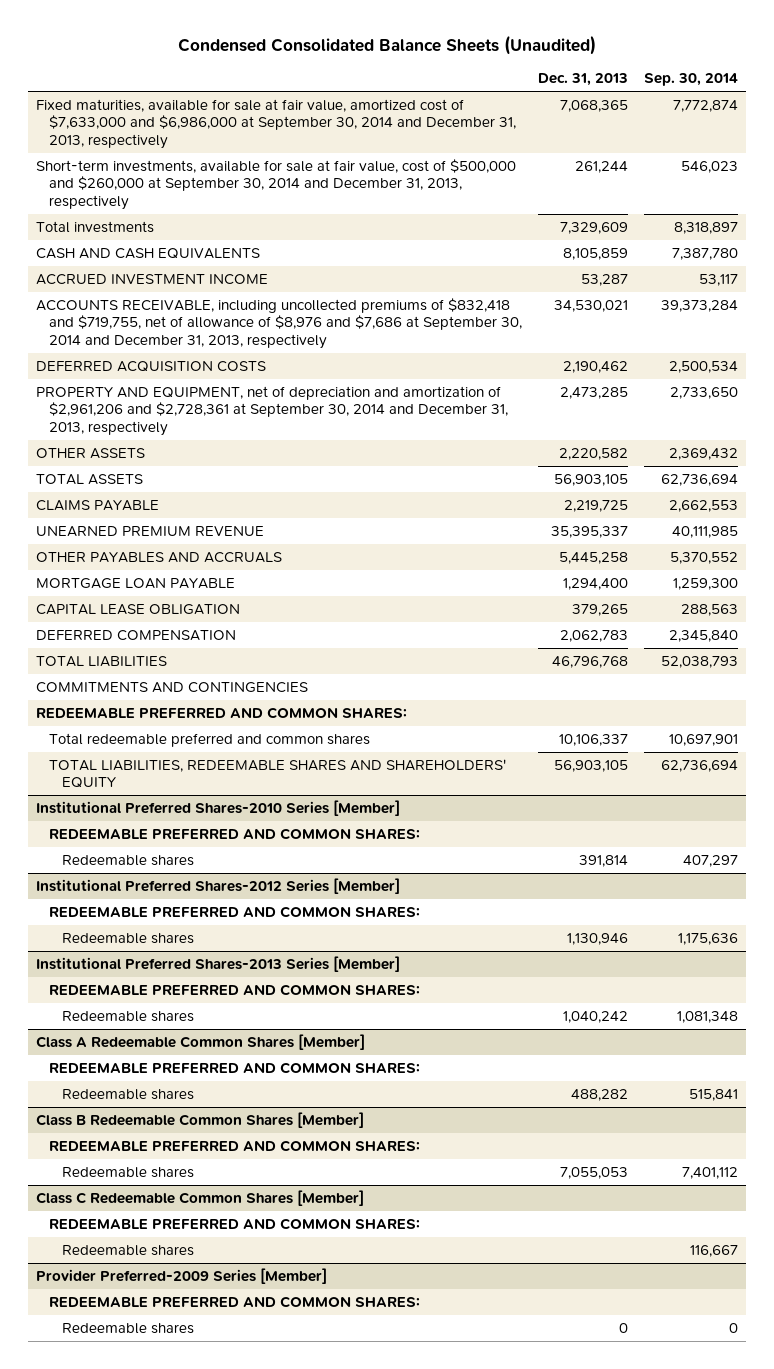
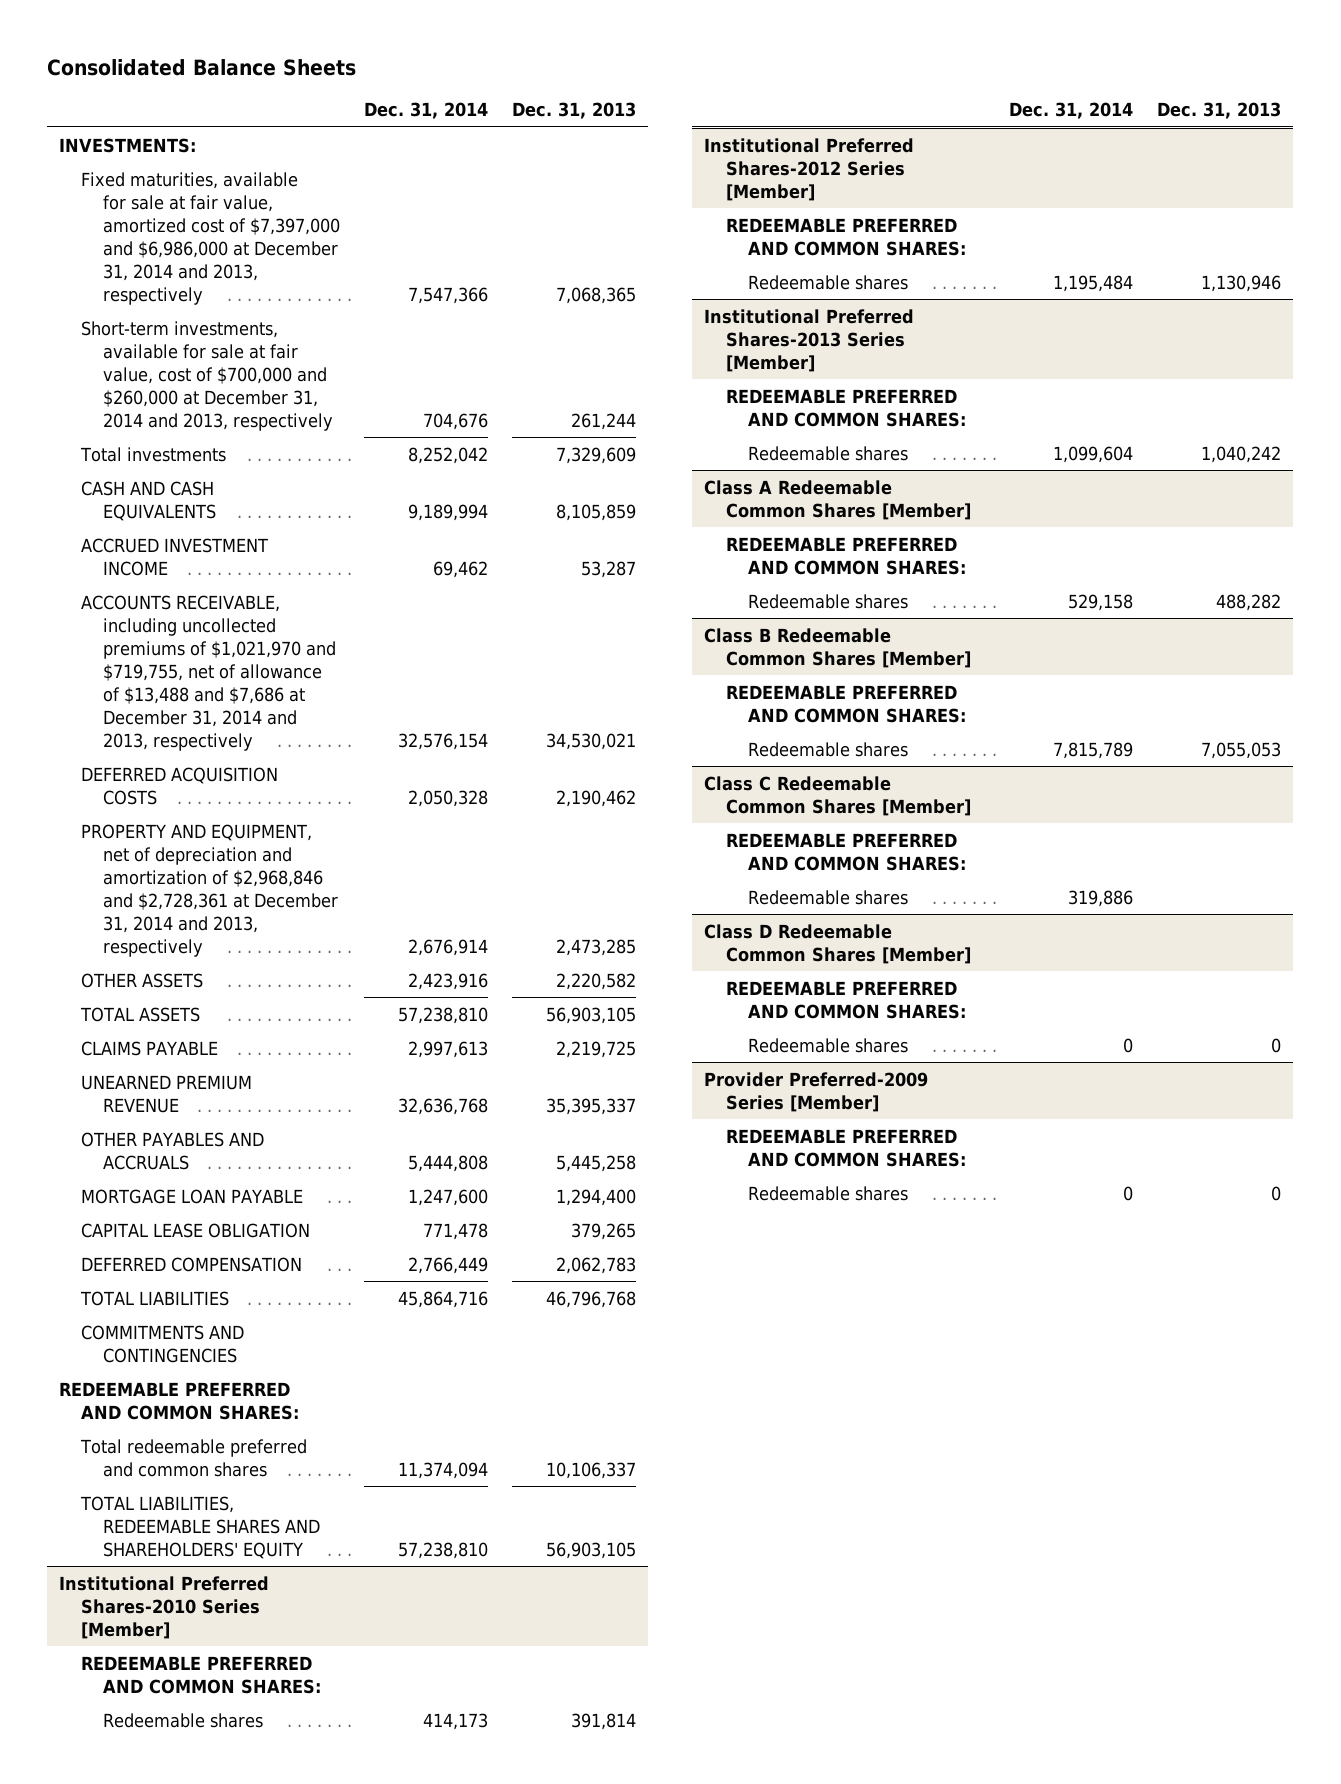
[177,34,596,55] Condensed Consolidated Balance Sheets (Unaudited) -> [47,58,357,76] Consolidated Balance Sheets
[643,73,738,87] Sep. 30, 2014 -> none
none -> [364,102,489,120] Dec. 31, 2014
none -> [59,137,197,153] INVESTMENTS:
[35,98,516,149] Fixed maturities, available for sale at fair value, amortized cost of $7,633,000 and $6,986,000 at September 30, 2014 and December 31, 2013, respectively -> [81,171,341,305] Fixed maturities, available for sale at fair value, amortized cost of $7,397,000 and $6,986,000 at December 31, 2014 and 2013, respectively
[35,158,516,210] Short-term investments, available for sale at fair value, cost of $500,000 and $260,000 at September 30, 2014 and December 31, 2013, respectively -> [81,320,334,431] Short-term investments, available for sale at fair value, cost of $700,000 and $260,000 at December 31, 2014 and 2013, respectively
[35,297,522,349] ACCOUNTS RECEIVABLE, including uncollected premiums of $832,418 and $719,755, net of allowance of $8,976 and $7,686 at September 30, 2014 and December 31, 2013, respectively -> [81,594,337,751] ACCOUNTS RECEIVABLE, including uncollected premiums of $1,021,970 and $719,755, net of allowance of $13,488 and $7,686 at December 31, 2014 and 2013, respectively
[35,385,508,436] PROPERTY AND EQUIPMENT, net of depreciation and amortization of $2,961,206 and $2,728,361 at September 30, 2014 and December 31, 2013, respectively -> [81,823,339,957] PROPERTY AND EQUIPMENT, net of depreciation and amortization of $2,968,846 and $2,728,361 at December 31, 2014 and 2013, respectively
none -> [704,923,972,964] Class D Redeemable Common Shares [Member]
none -> [726,980,967,1019] REDEEMABLE PREFERRED AND COMMON SHARES:
none -> [748,1037,909,1053] Redeemable shares

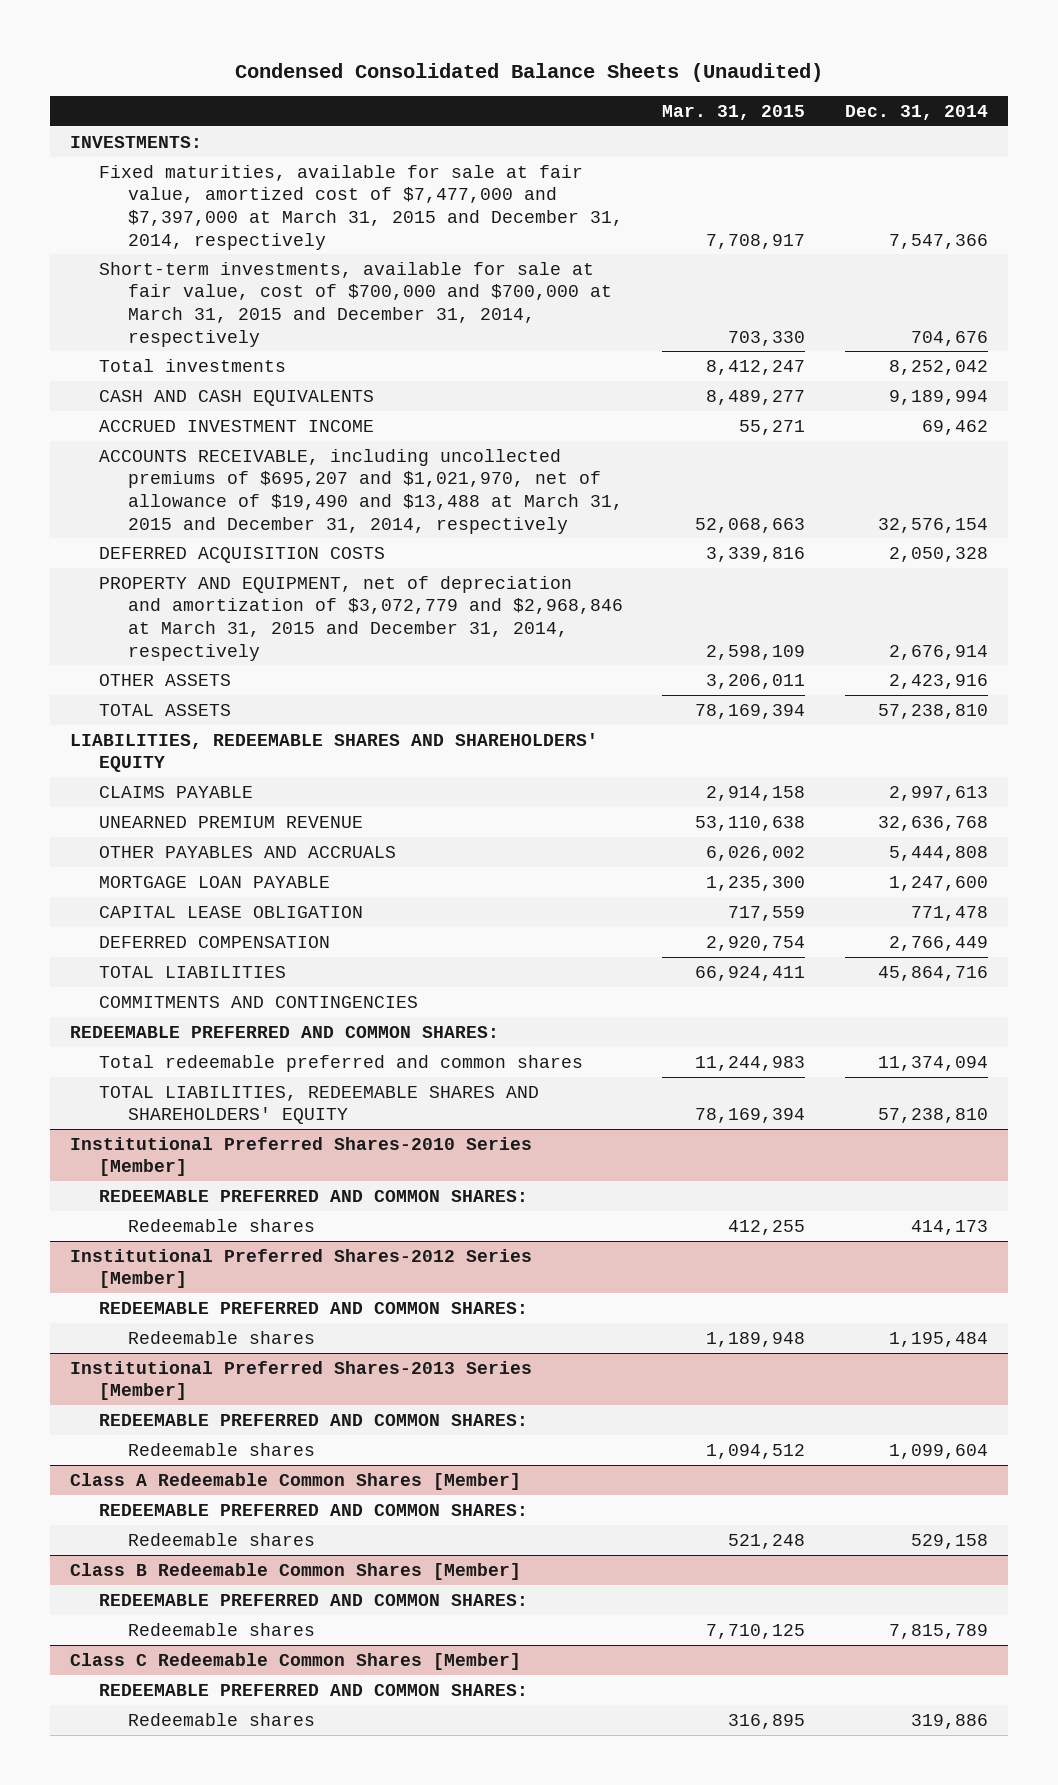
[47,58,357,76] Consolidated Balance Sheets -> [235,63,824,83] Condensed Consolidated Balance Sheets (Unaudited)
[512,102,637,120] Dec. 31, 2013 -> none
none -> [662,104,806,120] Mar. 31, 2015
[81,171,341,305] Fixed maturities, available for sale at fair value, amortized cost of $7,397,000 and $6,986,000 at December 31, 2014 and 2013, respectively -> [98,164,623,250] Fixed maturities, available for sale at fair value, amortized cost of $7,477,000 and $7,397,000 at March 31, 2015 and December 31, 2014, respectively
[81,320,334,431] Short-term investments, available for sale at fair value, cost of $700,000 and $260,000 at December 31, 2014 and 2013, respectively -> [98,261,612,347] Short-term investments, available for sale at fair value, cost of $700,000 and $700,000 at March 31, 2015 and December 31, 2014, respectively
[81,594,337,751] ACCOUNTS RECEIVABLE, including uncollected premiums of $1,021,970 and $719,755, net of allowance of $13,488 and $7,686 at December 31, 2014 and 2013, respectively -> [98,448,623,534] ACCOUNTS RECEIVABLE, including uncollected premiums of $695,207 and $1,021,970, net of allowance of $19,490 and $13,488 at March 31, 2015 and December 31, 2014, respectively
[81,823,339,957] PROPERTY AND EQUIPMENT, net of depreciation and amortization of $2,968,846 and $2,728,361 at December 31, 2014 and 2013, respectively -> [98,575,623,661] PROPERTY AND EQUIPMENT, net of depreciation and amortization of $3,072,779 and $2,968,846 at March 31, 2015 and December 31, 2014, respectively
none -> [70,732,599,773] LIABILITIES, REDEEMABLE SHARES AND SHAREHOLDERS' EQUITY
[704,923,972,964] Class D Redeemable Common Shares [Member] -> none
[726,980,967,1019] REDEEMABLE PREFERRED AND COMMON SHARES: -> none
[748,1037,909,1053] Redeemable shares -> none
[704,1071,929,1112] Provider Preferred-2009 Series [Member] -> none
[726,1128,967,1167] REDEEMABLE PREFERRED AND COMMON SHARES: -> none
[748,1185,909,1201] Redeemable shares -> none

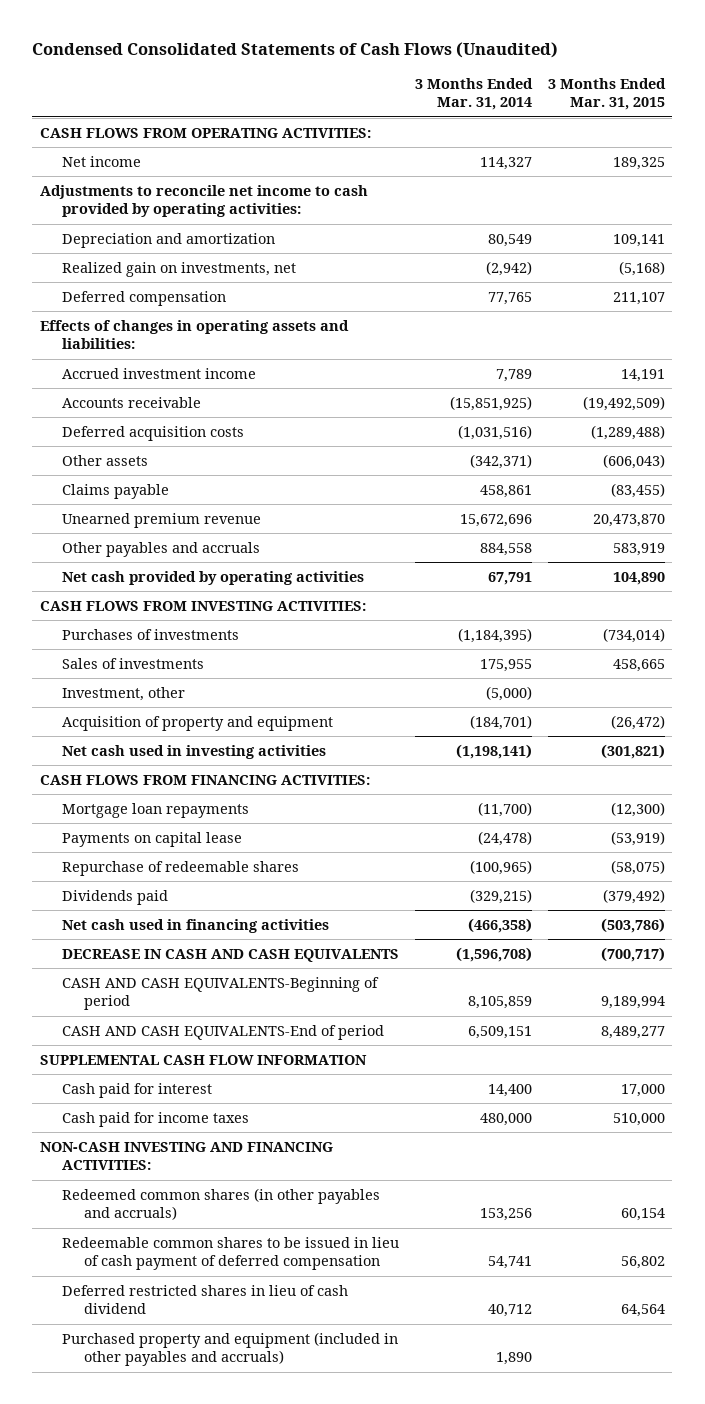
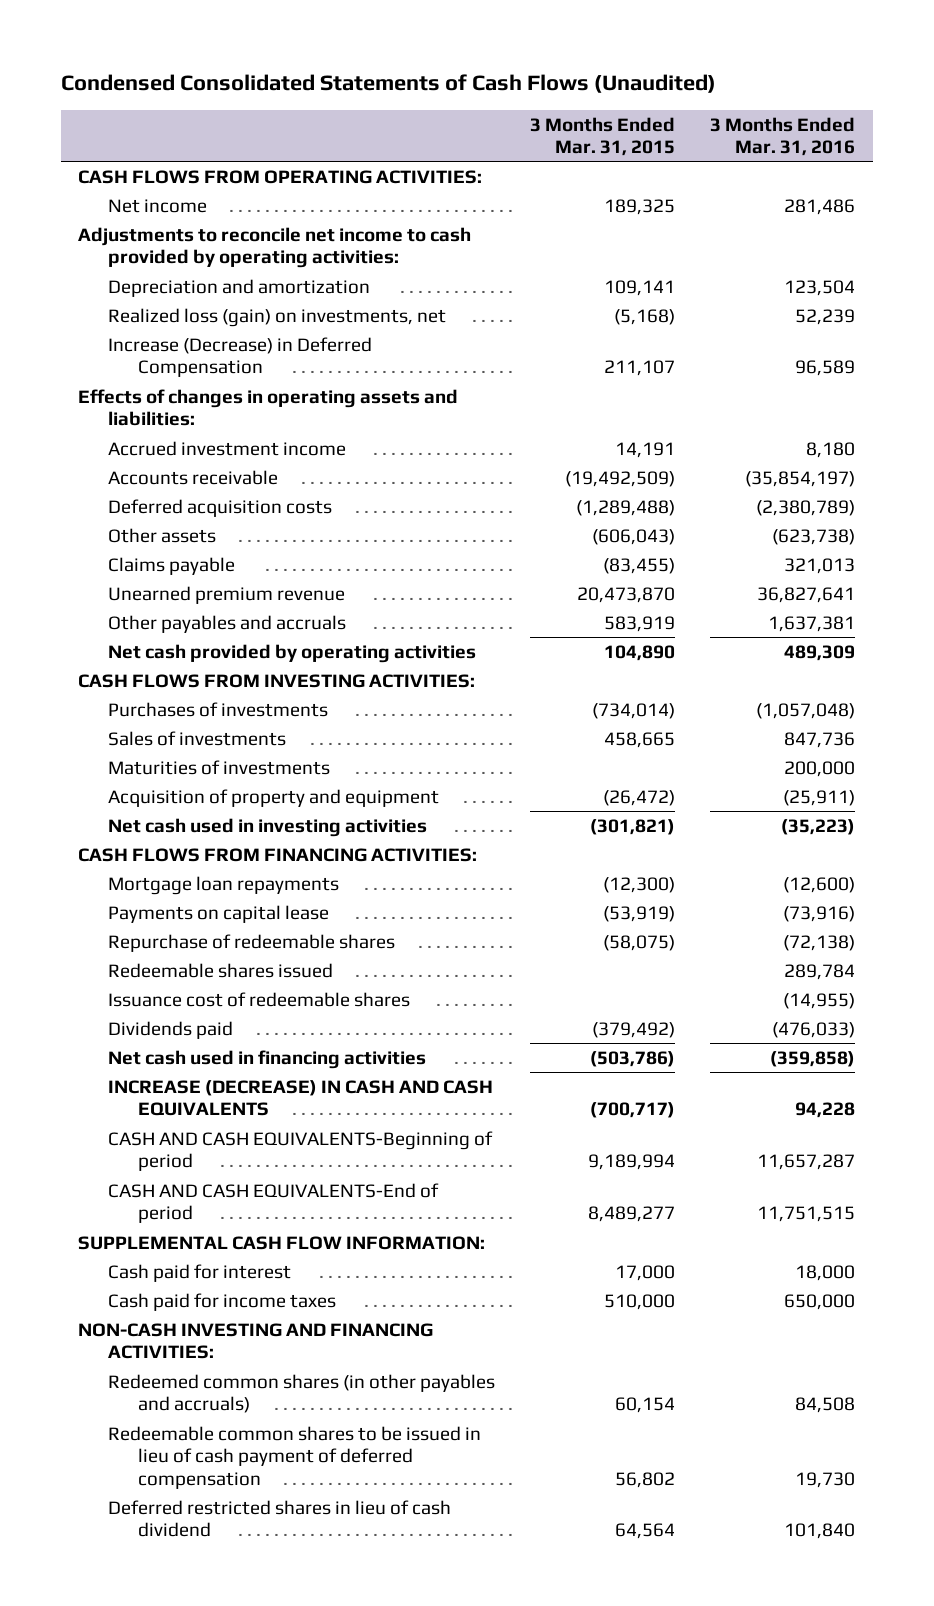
[414,77,533,111] 3 Months Ended Mar. 31, 2014 -> none
none -> [710,116,856,156] 3 Months Ended Mar. 31, 2016
[61,261,296,277] Realized gain on investments, net -> [108,307,447,327] Realized loss (gain) on investments, net
[61,290,226,306] Deferred compensation -> [108,336,373,378] Increase (Decrease) in Deferred Compensation
[61,686,185,701] Investment, other -> none
none -> [108,759,331,775] Maturities of investments
none -> [108,962,334,978] Redeemable shares issued
none -> [108,991,411,1007] Issuance cost of redeemable shares
[61,948,399,962] DECREASE IN CASH AND CASH EQUIVALENTS -> [108,1079,494,1117] INCREASE (DECREASE) IN CASH AND CASH EQUIVALENTS
[40,1054,368,1065] SUPPLEMENTAL CASH FLOW INFORMATION -> [78,1235,486,1250] SUPPLEMENTAL CASH FLOW INFORMATION:
[61,1331,398,1367] Purchased property and equipment (included in other payables and accruals) -> none

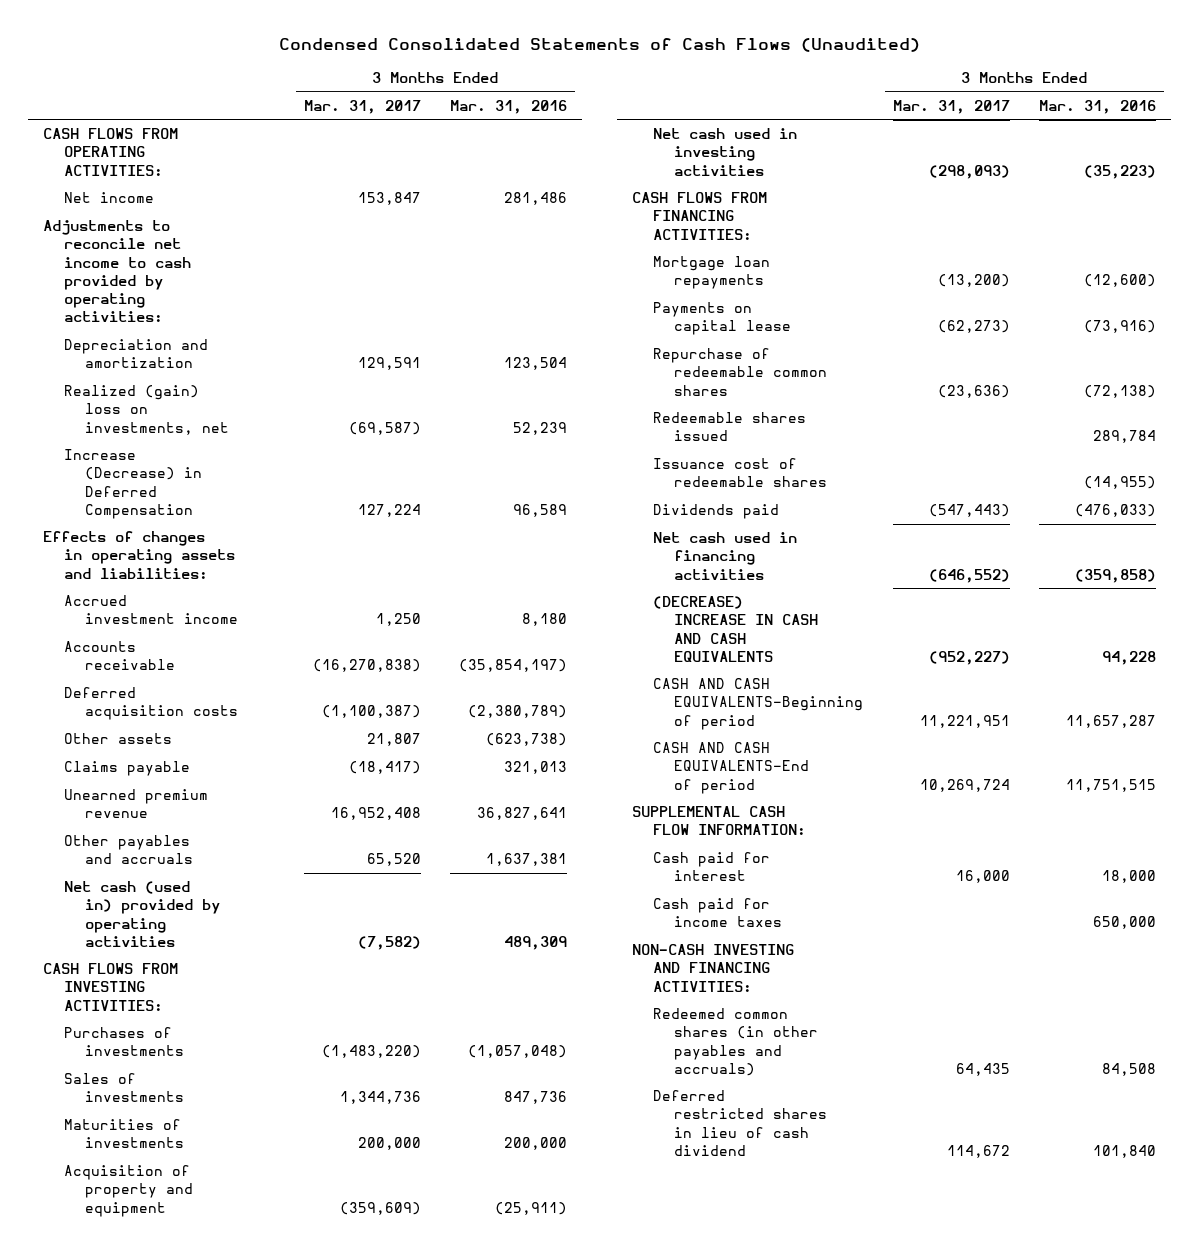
[530,116,676,156] 3 Months Ended Mar. 31, 2015 -> none
none -> [303,99,421,114] Mar. 31, 2017
[108,307,447,327] Realized loss (gain) on investments, net -> [63,385,229,435] Realized (gain) loss on investments, net
[108,643,477,663] Net cash provided by operating activities -> [63,881,220,947] Net cash (used in) provided by operating activities
[108,933,396,952] Repurchase of redeemable shares -> [652,348,827,396] Repurchase of redeemable common shares
[108,1079,494,1117] INCREASE (DECREASE) IN CASH AND CASH EQUIVALENTS -> [652,596,818,662] (DECREASE) INCREASE IN CASH AND CASH EQUIVALENTS
[108,1425,482,1489] Redeemable common shares to be issued in lieu of cash payment of deferred compensation -> none

